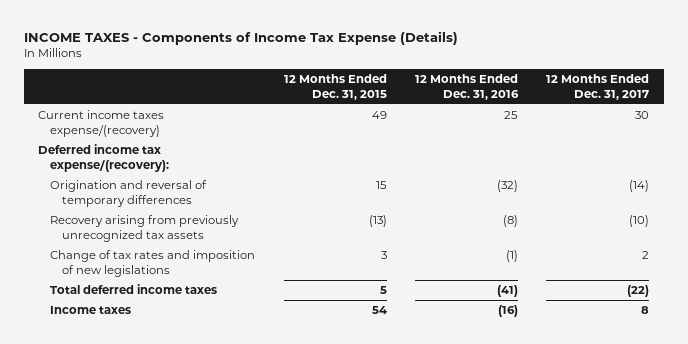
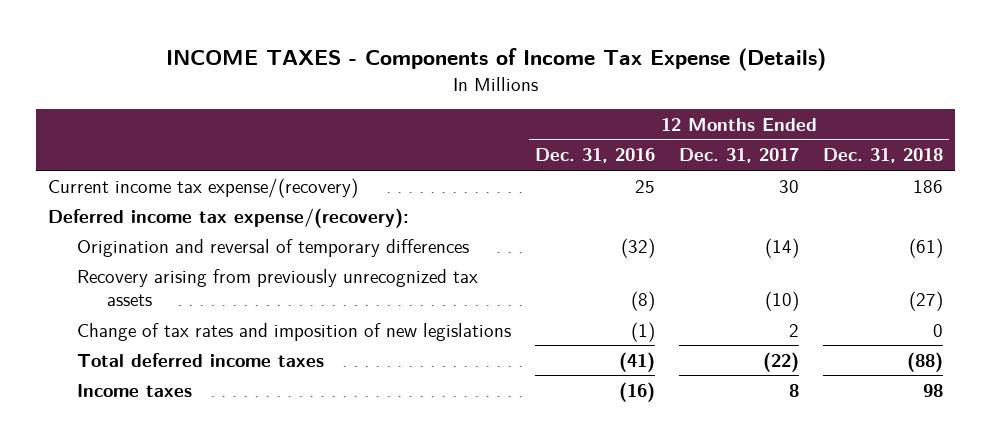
[283,74,387,100] 12 Months Ended Dec. 31, 2015 -> none
none -> [823,148,944,164] Dec. 31, 2018
[38,110,165,137] Current income taxes expense/(recovery) -> [48,177,359,198] Current income tax expense/(recovery)

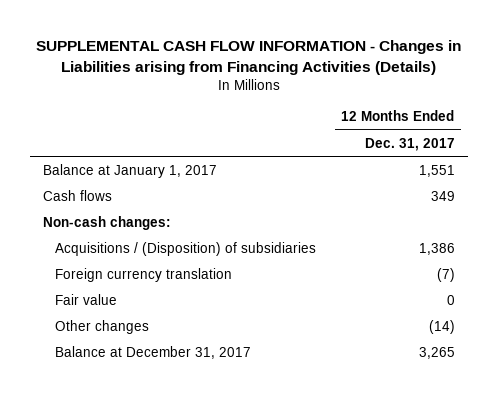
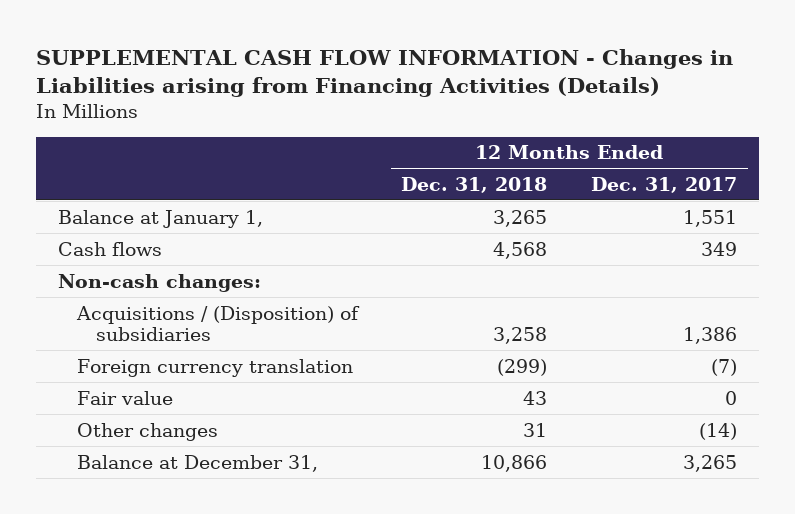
none -> [401,176,548,193] Dec. 31, 2018
[43,163,218,178] Balance at January 1, 2017 -> [57,209,263,228] Balance at January 1,
[54,345,251,359] Balance at December 31, 2017 -> [76,454,318,472] Balance at December 31,

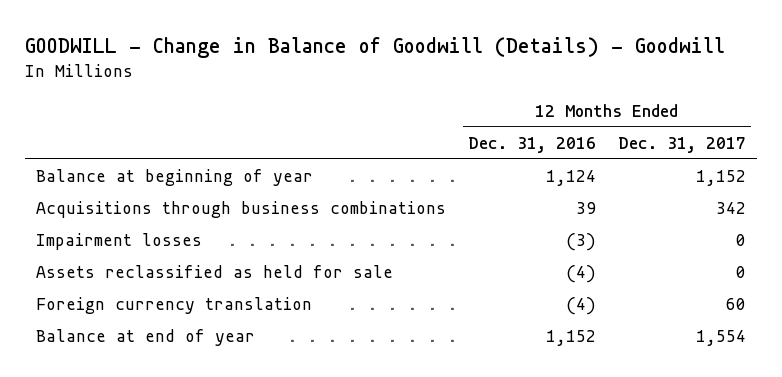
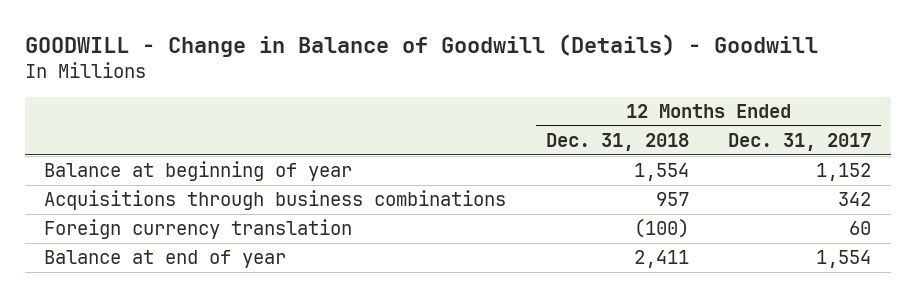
[468,136,597,153] Dec. 31, 2016 -> none
none -> [545,132,689,151] Dec. 31, 2018
[36,233,203,251] Impairment losses -> none
[36,265,394,279] Assets reclassified as held for sale -> none

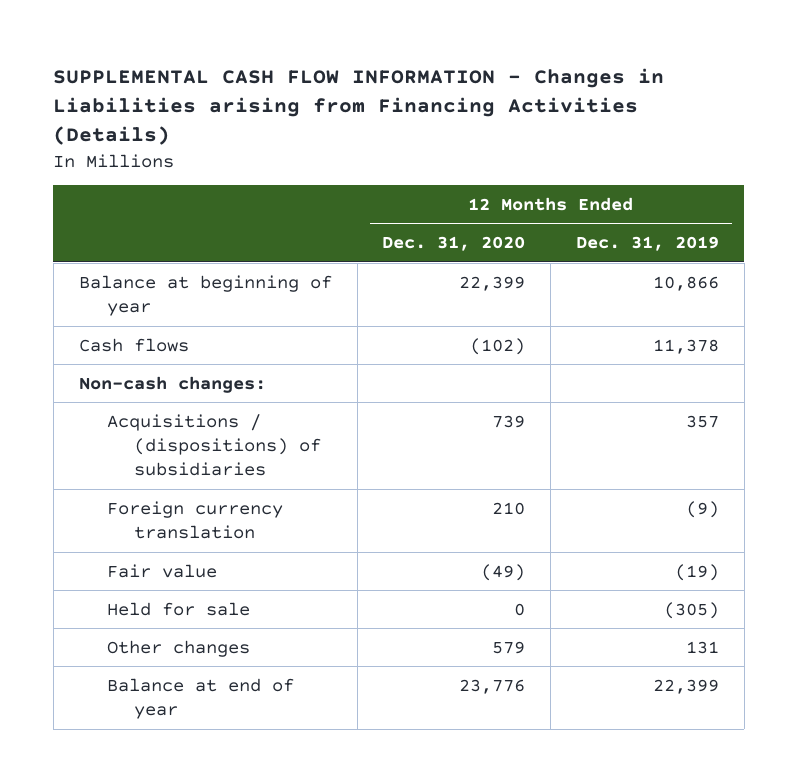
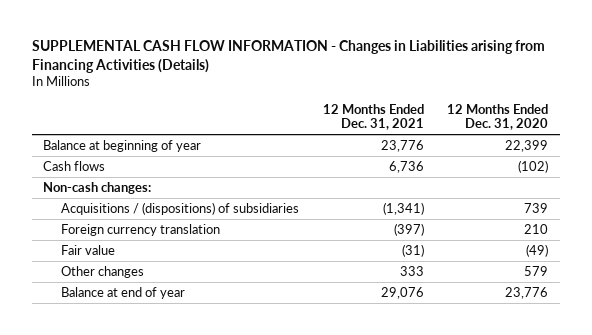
[576,236,720,252] Dec. 31, 2019 -> none
none -> [322,103,424,131] 12 Months Ended Dec. 31, 2021
[106,601,250,616] Held for sale -> none

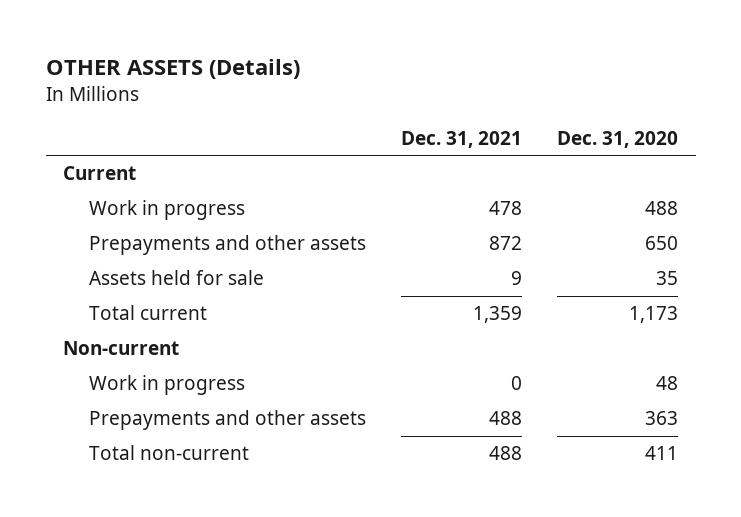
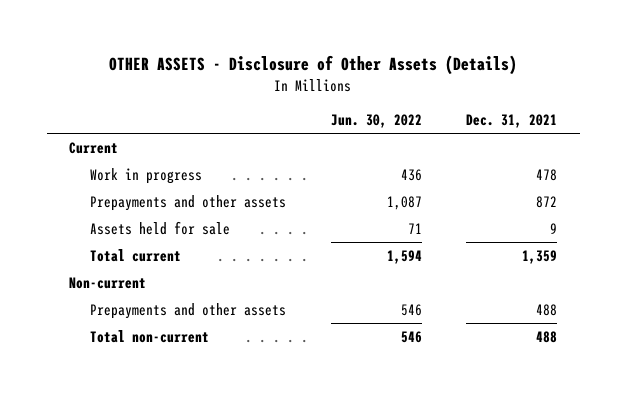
[45,59,300,80] OTHER ASSETS (Details) -> [109,55,518,76] OTHER ASSETS - Disclosure of Other Assets (Details)
[556,130,678,148] Dec. 31, 2020 -> none
none -> [330,114,422,129] Jun. 30, 2022
[88,375,245,396] Work in progress -> none

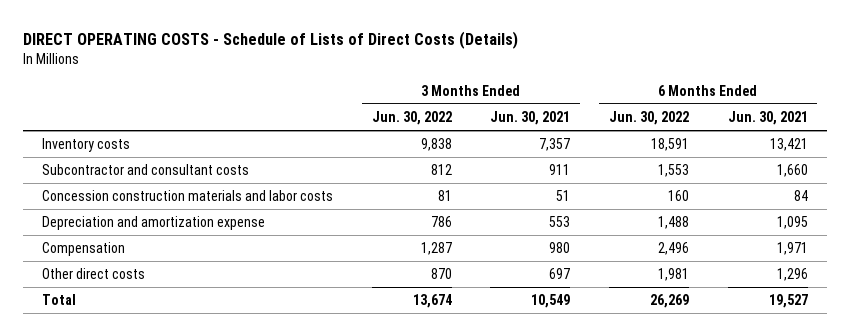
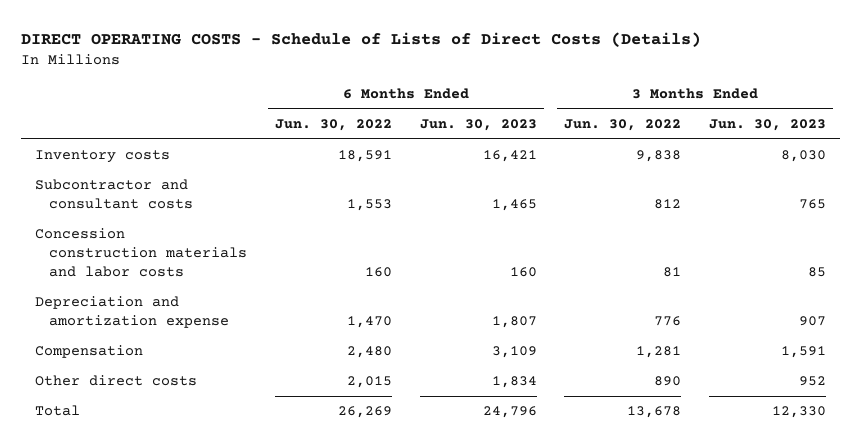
[490,110,571,125] Jun. 30, 2021 -> none
[727,110,808,125] Jun. 30, 2021 -> none
none -> [419,118,537,131] Jun. 30, 2023
none -> [709,118,827,131] Jun. 30, 2023
[430,216,452,228] 786 -> [654,316,682,327] 776
[658,216,690,230] 1,488 -> [347,316,393,329] 1,470
[420,242,452,256] 1,287 -> [636,346,682,359] 1,281
[658,242,690,256] 2,496 -> [347,346,393,359] 2,480
[430,268,452,280] 870 -> [654,376,682,387] 890
[658,268,690,282] 1,981 -> [347,376,393,389] 2,015
[412,294,452,309] 13,674 -> [627,406,682,419] 13,678

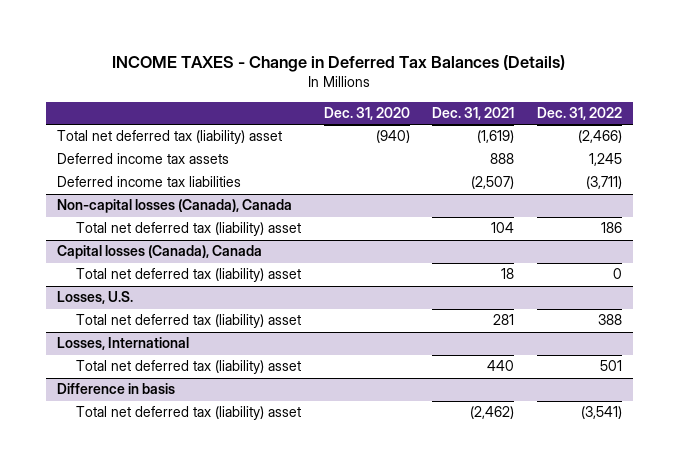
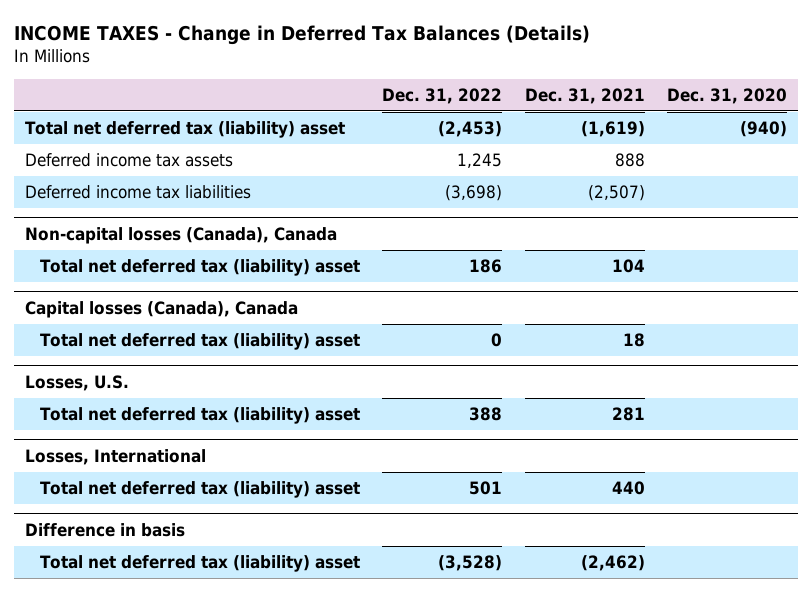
[577,130,622,144] (2,466) -> [438,121,503,138] (2,453)
[585,176,622,190] (3,711) -> [445,185,503,202] (3,698)
[580,406,622,420] (3,541) -> [438,555,503,572] (3,528)

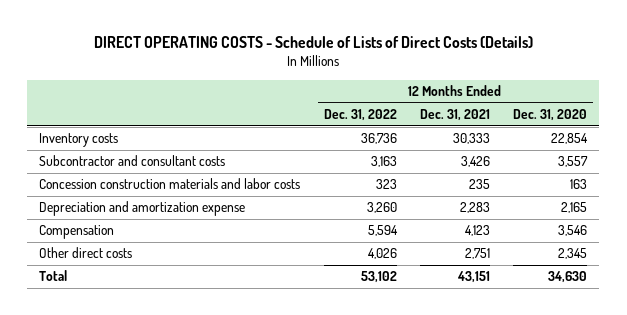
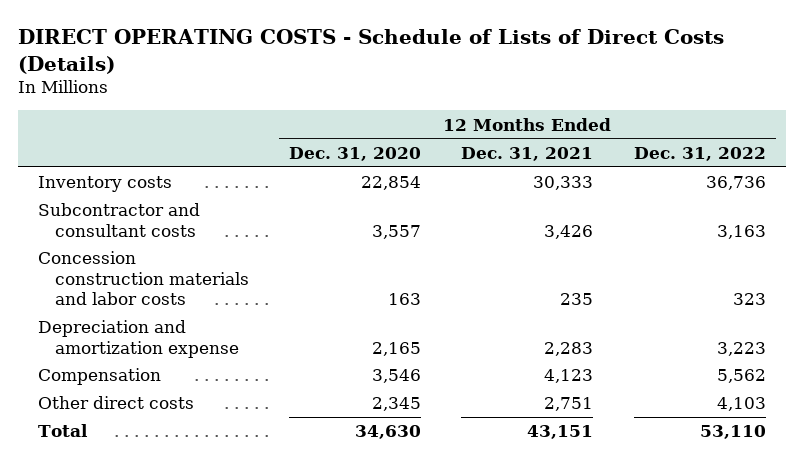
[366,202,397,214] 3,260 -> [716,341,766,356] 3,223
[367,225,398,237] 5,594 -> [716,369,766,384] 5,562
[367,248,397,260] 4,026 -> [716,397,766,412] 4,103
[360,271,397,284] 53,102 -> [699,425,766,440] 53,110

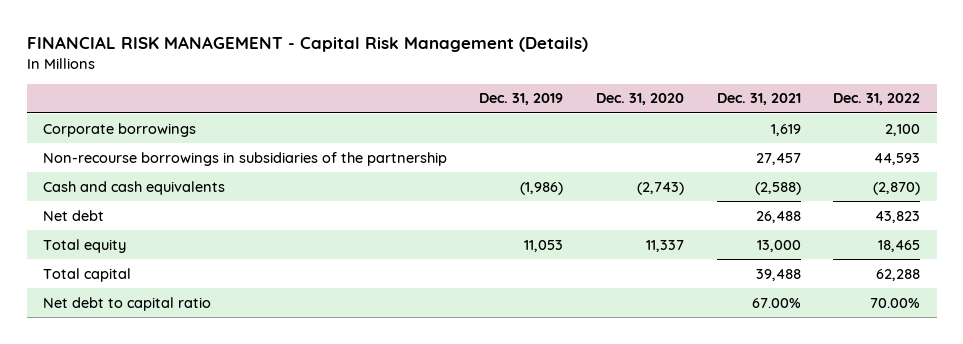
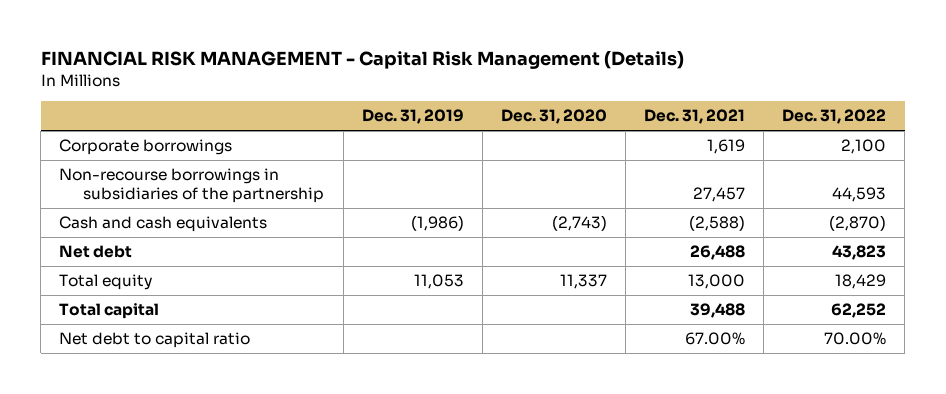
[878,239,921,252] 18,465 -> [835,274,887,290] 18,429
[876,268,921,281] 62,288 -> [831,303,887,319] 62,252

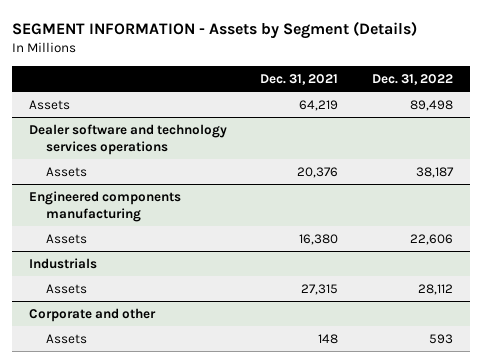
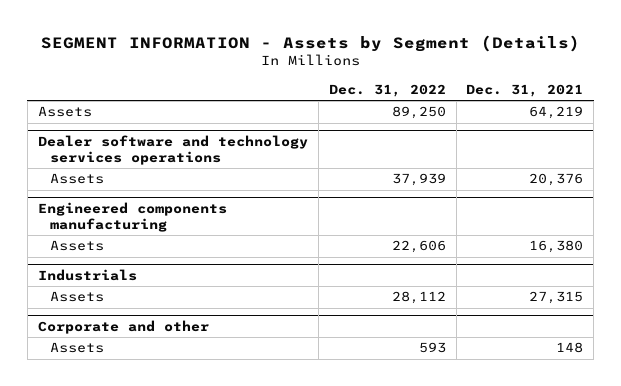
[409,100,453,112] 89,498 -> [391,106,446,120] 89,250
[415,167,454,179] 38,187 -> [391,173,446,187] 37,939

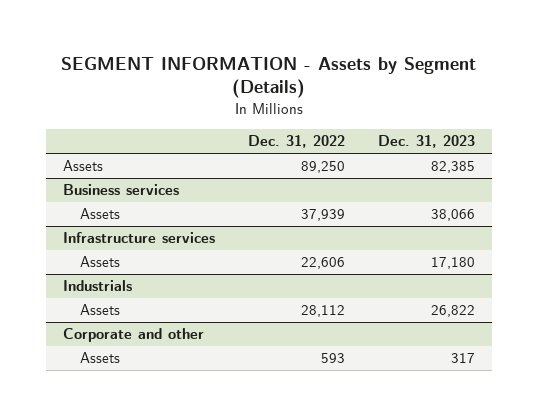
[466,83,584,97] Dec. 31, 2021 -> none
none -> [378,135,476,149] Dec. 31, 2023
[37,135,308,165] Dealer software and technology services operations -> [63,184,180,196] Business services
[37,202,227,232] Engineered components manufacturing -> [63,232,216,244] Infrastructure services

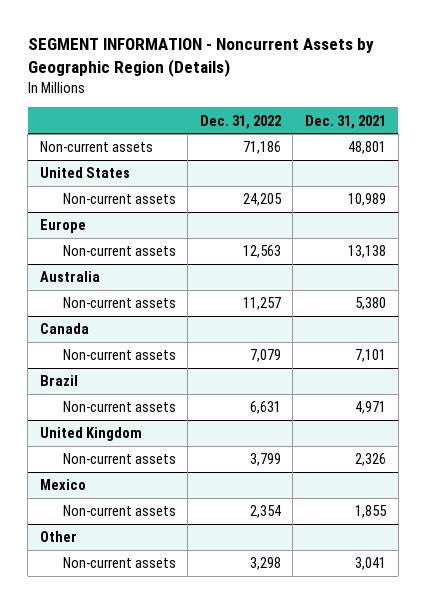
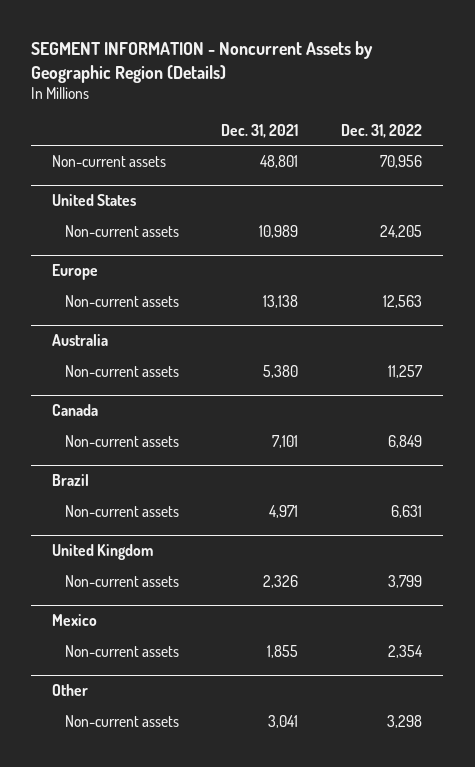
[242,141,281,155] 71,186 -> [380,154,423,168] 70,956
[249,349,281,363] 7,079 -> [388,434,423,448] 6,849

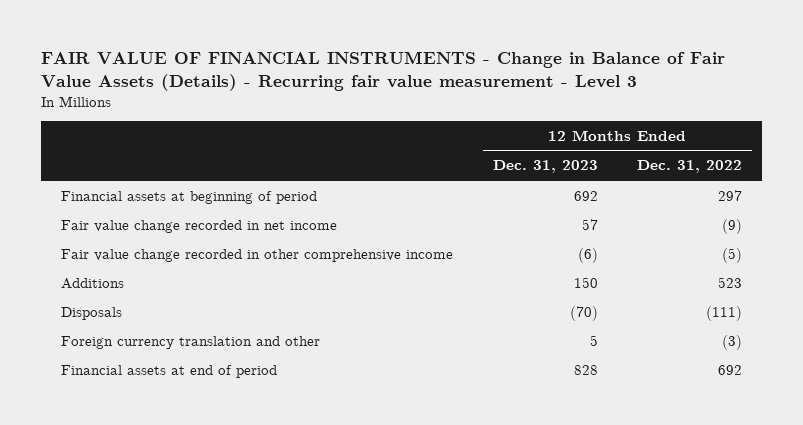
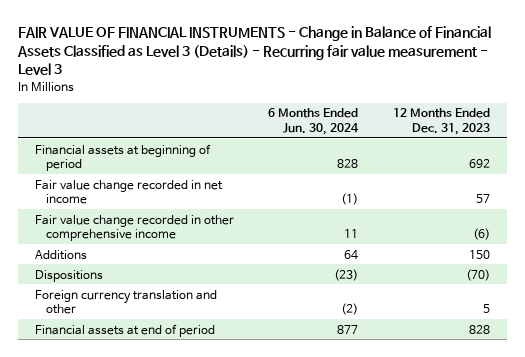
[40,50,725,91] FAIR VALUE OF FINANCIAL INSTRUMENTS - Change in Balance of Fair Value Assets (Details) - Recurring fair value measurement - Level 3 -> [17,25,492,76] FAIR VALUE OF FINANCIAL INSTRUMENTS - Change in Balance of Financial Assets Classified as Level 3 (Details) - Recurring fair value measurement - Level 3
[637,160,743,174] Dec. 31, 2022 -> none
none -> [268,108,360,136] 6 Months Ended Jun. 30, 2024
[60,306,122,320] Disposals -> [35,269,104,282] Dispositions

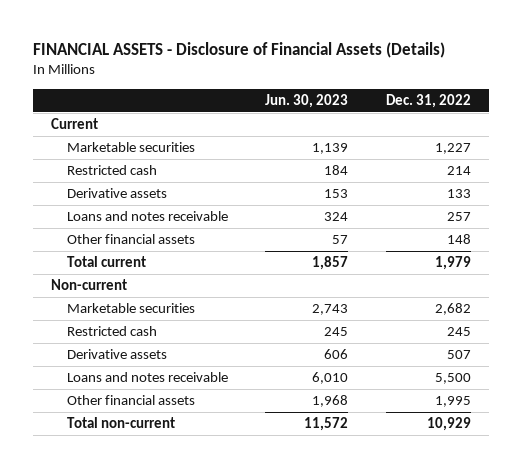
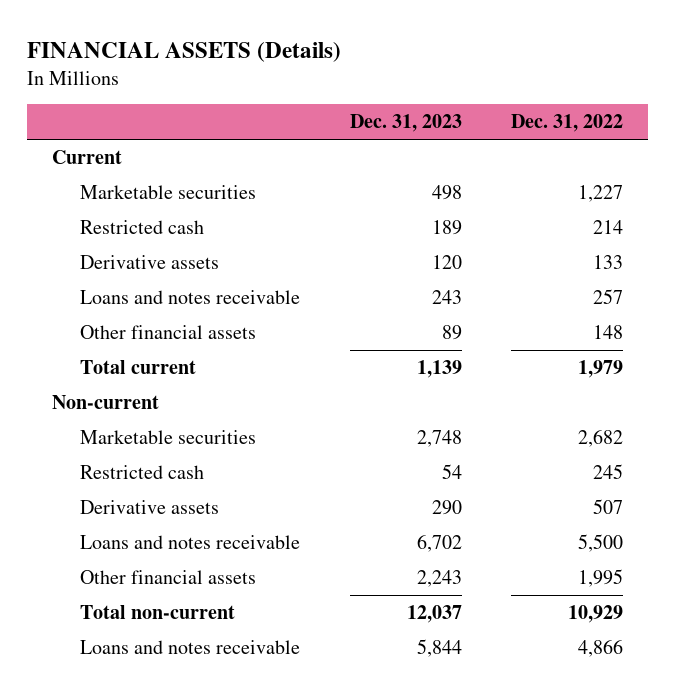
[32,42,445,59] FINANCIAL ASSETS - Disclosure of Financial Assets (Details) -> [27,41,342,62] FINANCIAL ASSETS (Details)
[265,93,349,108] Jun. 30, 2023 -> none
none -> [349,114,462,133] Dec. 31, 2023
none -> [80,639,301,654] Loans and notes receivable

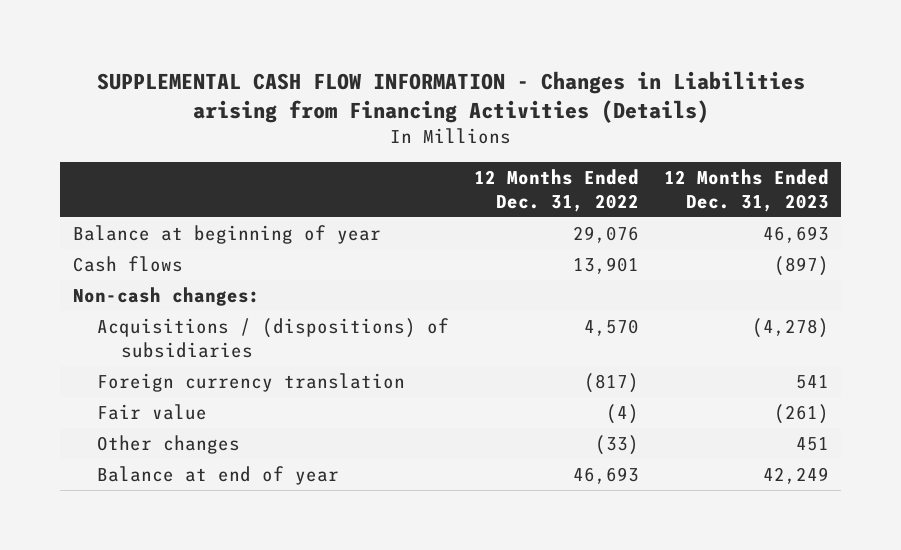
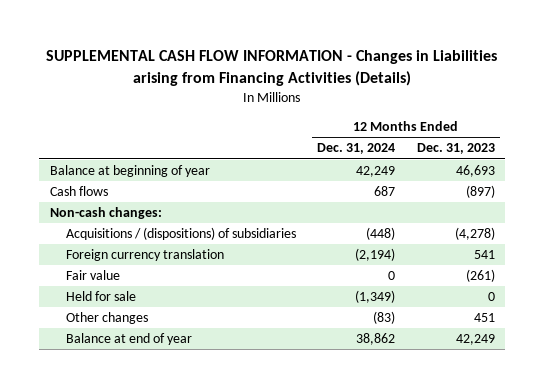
[473,169,639,212] 12 Months Ended Dec. 31, 2022 -> none
none -> [317,143,396,155] Dec. 31, 2024
none -> [65,291,136,302] Held for sale

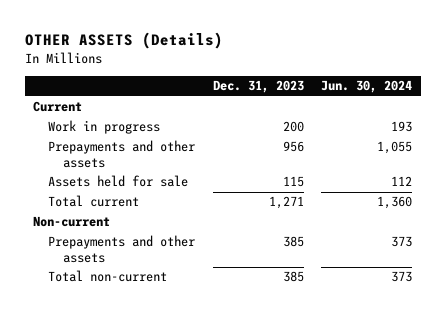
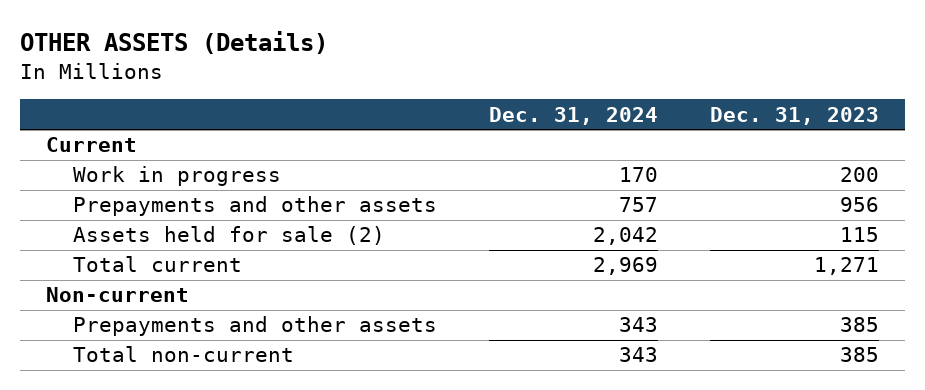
[321,80,413,94] Jun. 30, 2024 -> none
none -> [489,106,659,125] Dec. 31, 2024
[48,175,189,188] Assets held for sale -> [73,226,386,246] Assets held for sale (2)

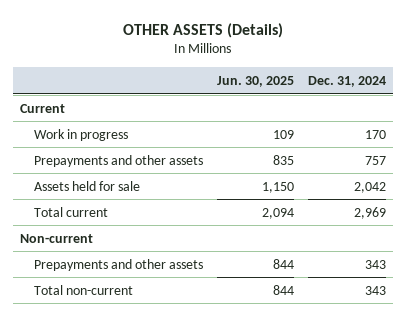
[709,106,879,125] Dec. 31, 2023 -> none
none -> [217,75,295,87] Jun. 30, 2025
[73,226,386,246] Assets held for sale (2) -> [34,180,141,191] Assets held for sale

